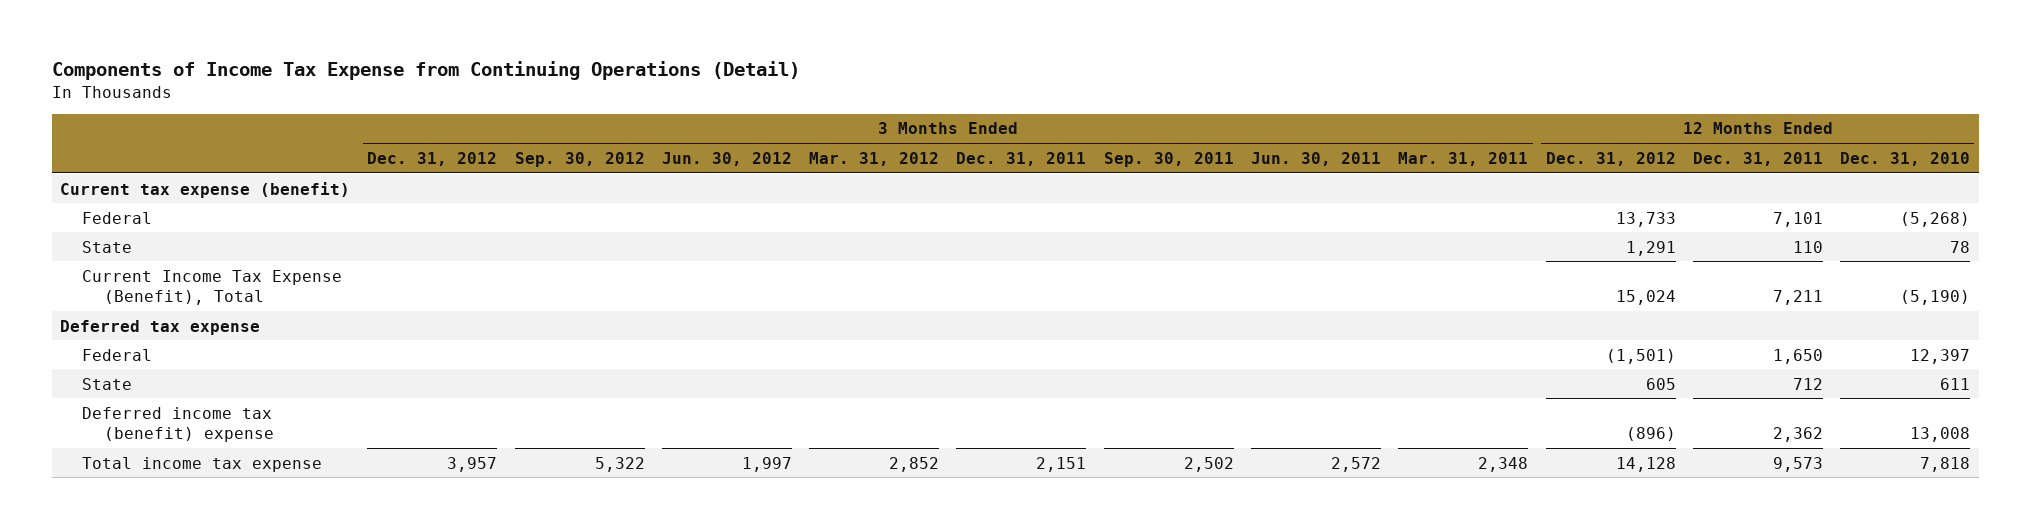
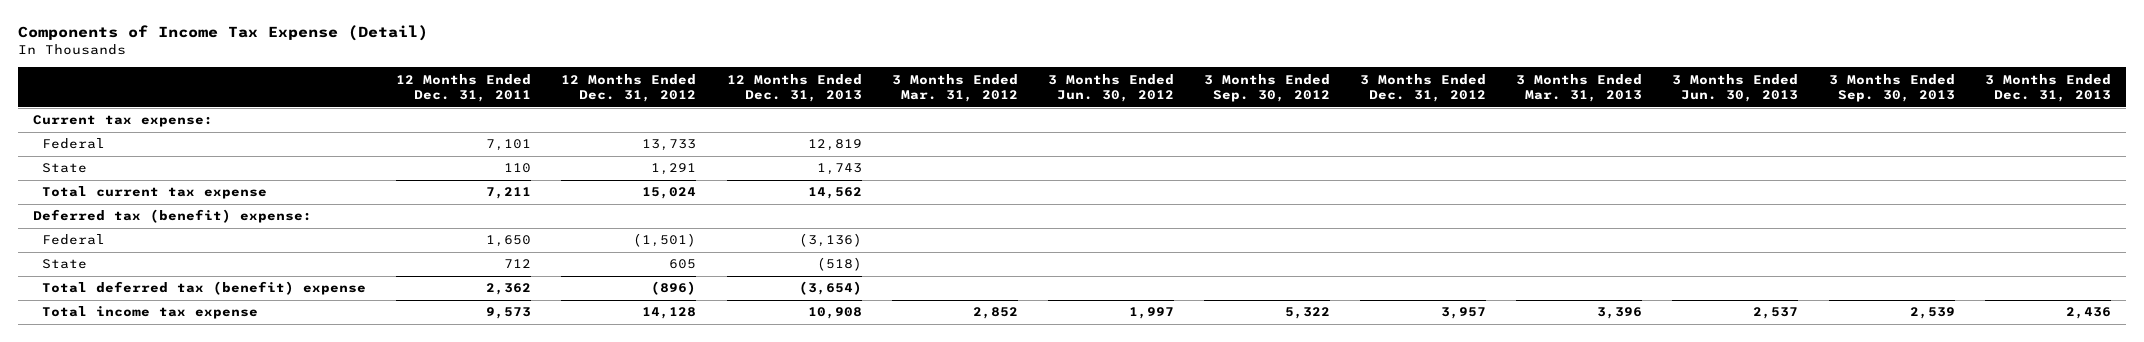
[51,61,800,81] Components of Income Tax Expense from Continuing Operations (Detail) -> [17,25,428,42] Components of Income Tax Expense (Detail)
[956,151,1087,166] Dec. 31, 2011 -> none
[1103,151,1234,167] Sep. 30, 2011 -> none
[1250,151,1381,166] Jun. 30, 2011 -> none
[1398,151,1529,166] Mar. 31, 2011 -> none
[1840,151,1971,166] Dec. 31, 2010 -> none
none -> [726,73,862,103] 12 Months Ended Dec. 31, 2013
none -> [1516,73,1643,103] 3 Months Ended Mar. 31, 2013
none -> [1672,73,1799,103] 3 Months Ended Jun. 30, 2013
none -> [1828,73,1955,103] 3 Months Ended Sep. 30, 2013
none -> [1984,73,2111,103] 3 Months Ended Dec. 31, 2013
[60,181,351,198] Current tax expense (benefit) -> [32,115,213,128] Current tax expense:
[82,269,343,305] Current Income Tax Expense (Benefit), Total -> [42,186,268,200] Total current tax expense
[60,319,261,335] Deferred tax expense -> [32,209,312,224] Deferred tax (benefit) expense:
[82,406,275,442] Deferred income tax (benefit) expense -> [42,281,367,296] Total deferred tax (benefit) expense

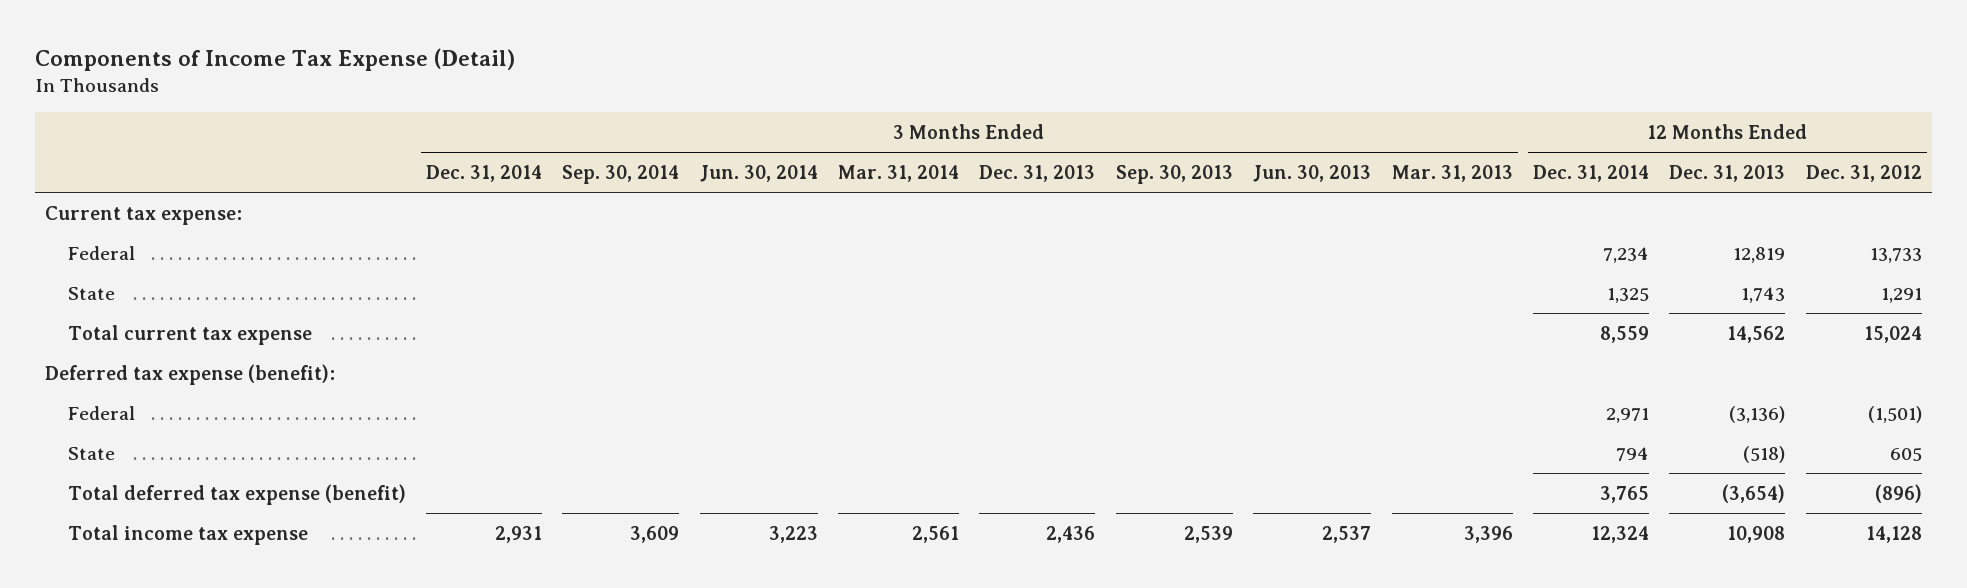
[396,73,532,103] 12 Months Ended Dec. 31, 2011 -> none
[891,73,1018,103] 3 Months Ended Mar. 31, 2012 -> none
[1047,73,1174,103] 3 Months Ended Jun. 30, 2012 -> none
[1204,73,1331,103] 3 Months Ended Sep. 30, 2012 -> none
[1360,73,1487,103] 3 Months Ended Dec. 31, 2012 -> none
none -> [425,165,542,183] Dec. 31, 2014
none -> [562,165,680,185] Sep. 30, 2014
none -> [699,165,818,183] Jun. 30, 2014
none -> [838,165,960,183] Mar. 31, 2014
none -> [1533,165,1650,183] Dec. 31, 2014
[32,209,312,224] Deferred tax (benefit) expense: -> [45,363,336,385] Deferred tax expense (benefit):
[42,281,367,296] Total deferred tax (benefit) expense -> [67,483,406,505] Total deferred tax expense (benefit)

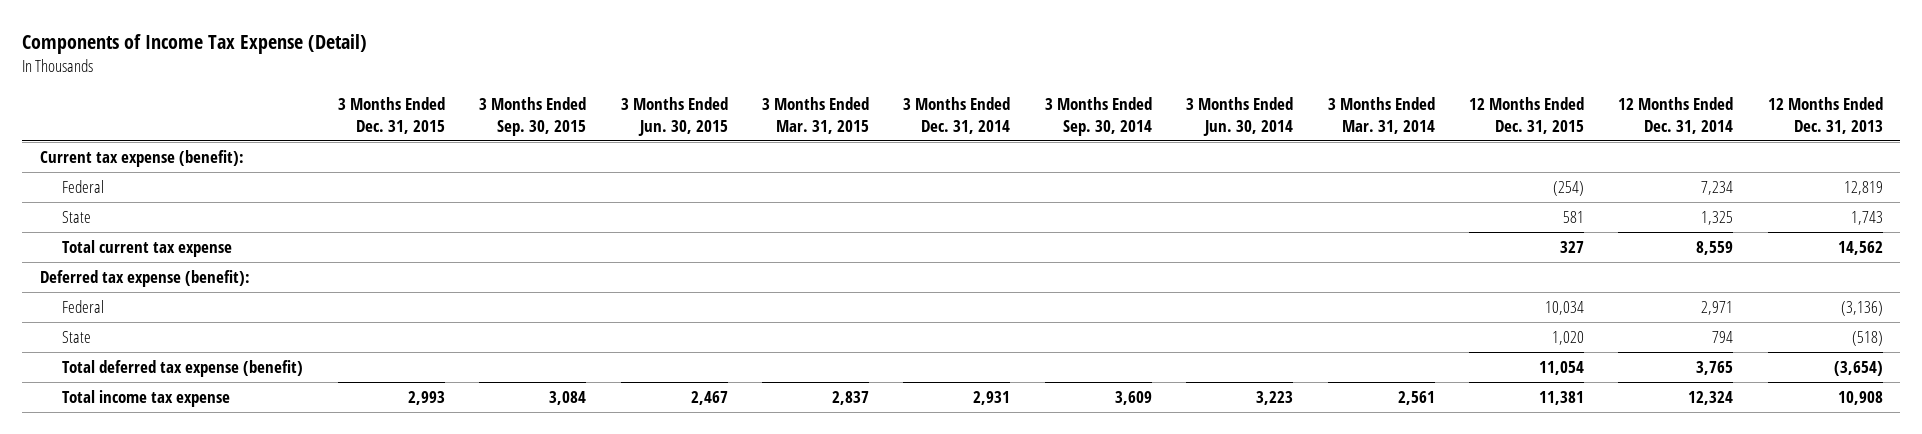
[979,165,1096,183] Dec. 31, 2013 -> none
[1115,165,1233,185] Sep. 30, 2013 -> none
[1253,165,1372,183] Jun. 30, 2013 -> none
[1391,165,1513,183] Mar. 31, 2013 -> none
[1805,165,1922,183] Dec. 31, 2012 -> none
none -> [337,97,445,134] 3 Months Ended Dec. 31, 2015
none -> [479,97,587,136] 3 Months Ended Sep. 30, 2015
none -> [620,97,728,136] 3 Months Ended Jun. 30, 2015
none -> [761,97,869,134] 3 Months Ended Mar. 31, 2015
none -> [1469,97,1585,134] 12 Months Ended Dec. 31, 2015
[45,205,243,225] Current tax expense: -> [39,150,244,168] Current tax expense (benefit):

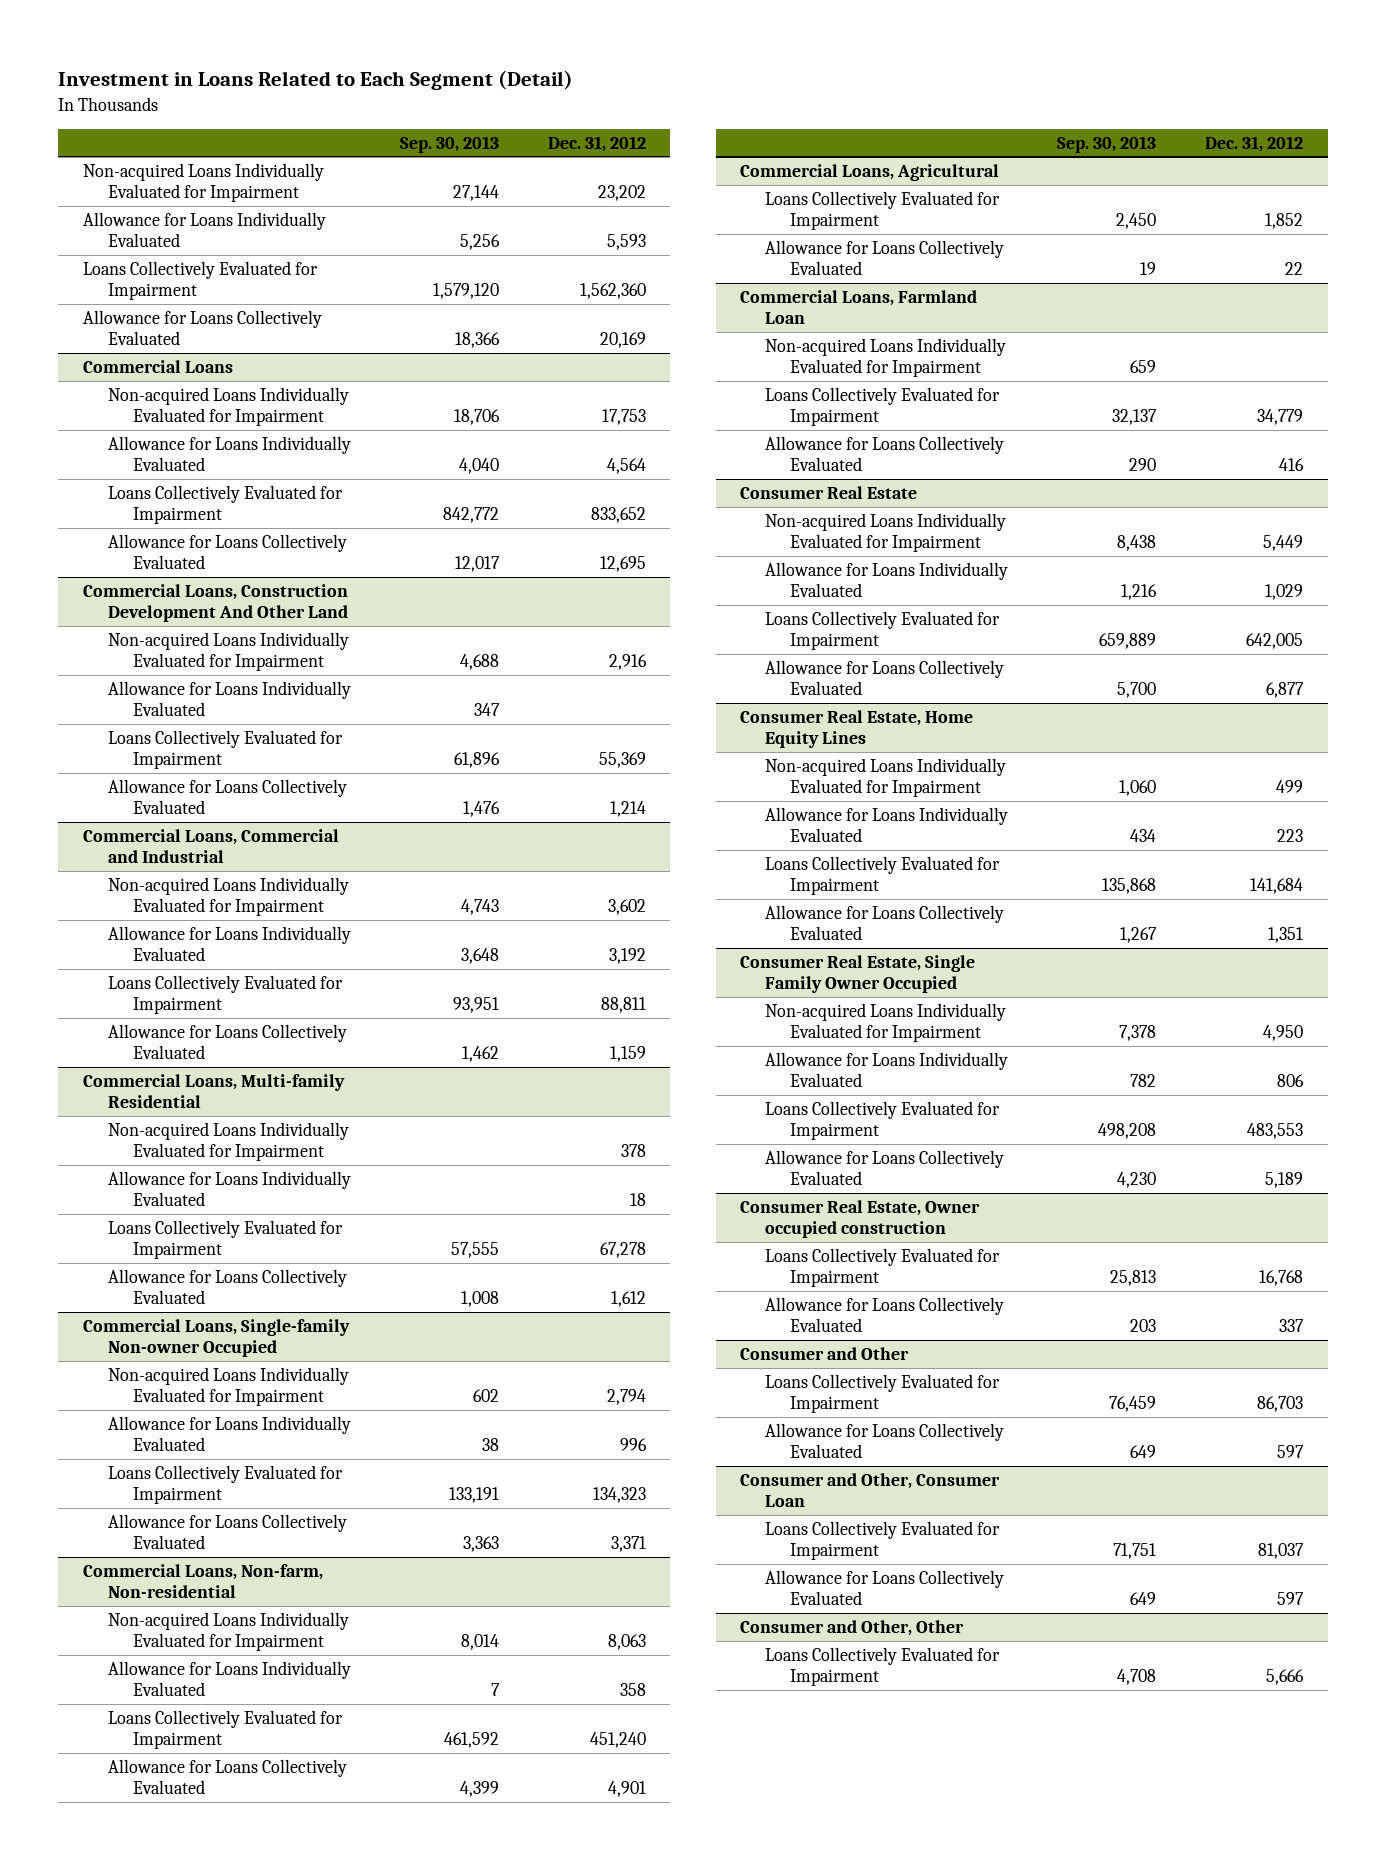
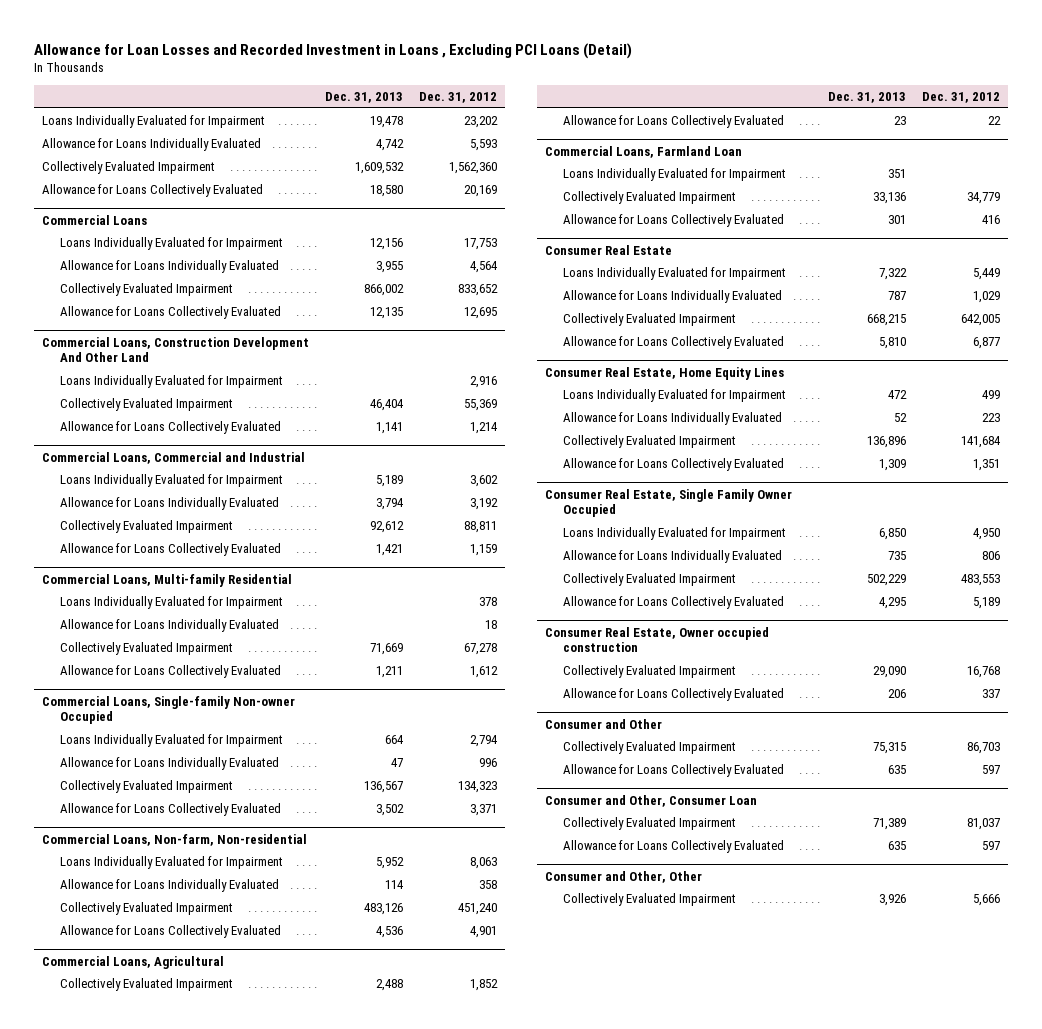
[58,70,574,91] Investment in Loans Related to Each Segment (Detail) -> [34,42,633,59] Allowance for Loan Losses and Recorded Investment in Loans , Excluding PCI Loans (Detail)
[399,135,499,153] Sep. 30, 2013 -> none
none -> [325,92,404,104] Dec. 31, 2013
[82,163,324,202] Non-acquired Loans Individually Evaluated for Impairment -> [42,114,266,128] Loans Individually Evaluated for Impairment
[82,261,318,300] Loans Collectively Evaluated for Impairment -> [42,160,216,174] Collectively Evaluated Impairment
[107,387,349,426] Non-acquired Loans Individually Evaluated for Impairment -> [59,236,283,250] Loans Individually Evaluated for Impairment
[107,485,343,524] Loans Collectively Evaluated for Impairment -> [59,282,233,296] Collectively Evaluated Impairment
[107,681,351,716] Allowance for Loans Individually Evaluated -> none
[107,632,349,671] Non-acquired Loans Individually Evaluated for Impairment -> [59,374,283,388] Loans Individually Evaluated for Impairment
[107,730,343,769] Loans Collectively Evaluated for Impairment -> [59,397,233,411] Collectively Evaluated Impairment
[107,877,349,916] Non-acquired Loans Individually Evaluated for Impairment -> [59,473,283,487] Loans Individually Evaluated for Impairment
[107,975,343,1014] Loans Collectively Evaluated for Impairment -> [59,519,233,533] Collectively Evaluated Impairment
[107,1122,349,1161] Non-acquired Loans Individually Evaluated for Impairment -> [59,595,283,609] Loans Individually Evaluated for Impairment
[107,1220,343,1259] Loans Collectively Evaluated for Impairment -> [59,641,233,655] Collectively Evaluated Impairment
[107,1367,349,1406] Non-acquired Loans Individually Evaluated for Impairment -> [59,733,283,747] Loans Individually Evaluated for Impairment
[107,1465,343,1504] Loans Collectively Evaluated for Impairment -> [59,779,233,793] Collectively Evaluated Impairment
[107,1612,349,1651] Non-acquired Loans Individually Evaluated for Impairment -> [59,855,283,869] Loans Individually Evaluated for Impairment
[107,1710,343,1749] Loans Collectively Evaluated for Impairment -> [59,901,233,915] Collectively Evaluated Impairment
[765,191,1001,230] Loans Collectively Evaluated for Impairment -> [59,977,233,991] Collectively Evaluated Impairment
[765,338,1007,377] Non-acquired Loans Individually Evaluated for Impairment -> [562,167,786,181] Loans Individually Evaluated for Impairment
[765,387,1001,426] Loans Collectively Evaluated for Impairment -> [562,190,736,204] Collectively Evaluated Impairment
[765,513,1007,552] Non-acquired Loans Individually Evaluated for Impairment -> [562,266,786,280] Loans Individually Evaluated for Impairment
[765,611,1001,650] Loans Collectively Evaluated for Impairment -> [562,312,736,326] Collectively Evaluated Impairment
[765,758,1007,797] Non-acquired Loans Individually Evaluated for Impairment -> [562,388,786,402] Loans Individually Evaluated for Impairment
[765,856,1001,895] Loans Collectively Evaluated for Impairment -> [562,434,736,448] Collectively Evaluated Impairment
[765,1003,1007,1042] Non-acquired Loans Individually Evaluated for Impairment -> [562,526,786,540] Loans Individually Evaluated for Impairment
[765,1101,1001,1140] Loans Collectively Evaluated for Impairment -> [562,572,736,586] Collectively Evaluated Impairment
[765,1248,1001,1287] Loans Collectively Evaluated for Impairment -> [562,664,736,678] Collectively Evaluated Impairment
[765,1374,1001,1413] Loans Collectively Evaluated for Impairment -> [562,740,736,754] Collectively Evaluated Impairment
[765,1521,1001,1560] Loans Collectively Evaluated for Impairment -> [562,816,736,830] Collectively Evaluated Impairment
[765,1647,1001,1686] Loans Collectively Evaluated for Impairment -> [562,892,736,906] Collectively Evaluated Impairment

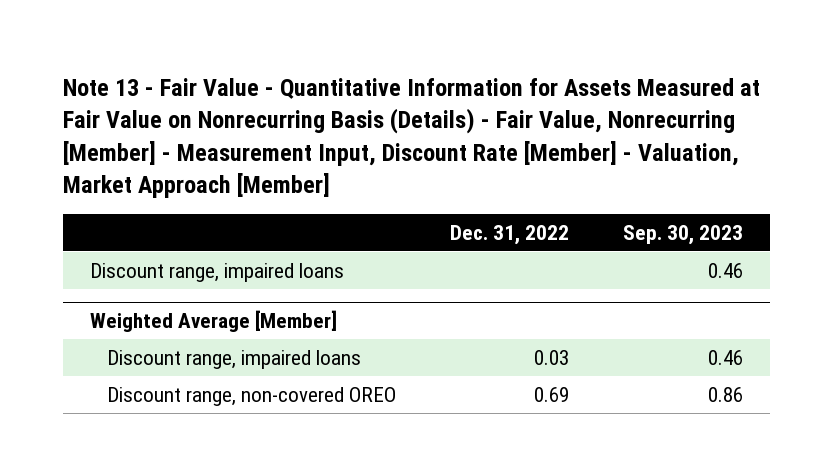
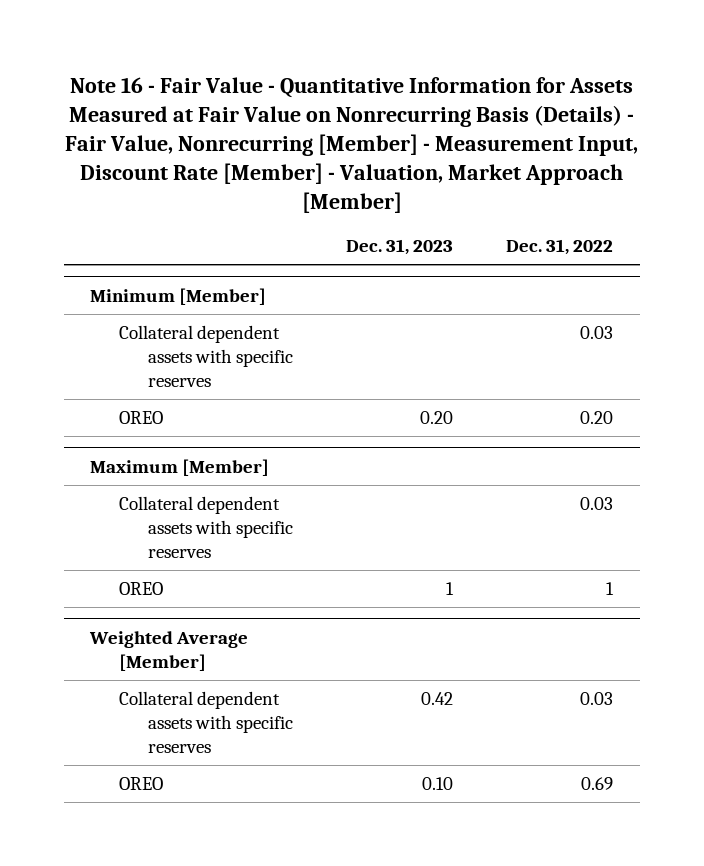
[62,77,760,199] Note 13 - Fair Value - Quantitative Information for Assets Measured at Fair Value on Nonrecurring Basis (Details) - Fair Value, Nonrecurring [Member] - Measurement Input, Discount Rate [Member] - Valuation, Market Approach [Member] -> [64,76,638,213] Note 16 - Fair Value - Quantitative Information for Assets Measured at Fair Value on Nonrecurring Basis (Details) - Fair Value, Nonrecurring [Member] - Measurement Input, Discount Rate [Member] - Valuation, Market Approach [Member]
[623,224,744,245] Sep. 30, 2023 -> none
none -> [346,239,454,256] Dec. 31, 2023
[90,262,345,282] Discount range, impaired loans -> none
none -> [90,287,267,305] Minimum [Member]
none -> [119,324,294,387] Collateral dependent assets with specific reserves
none -> [119,410,164,424] OREO
none -> [90,458,270,476] Maximum [Member]
none -> [119,495,294,558] Collateral dependent assets with specific reserves
none -> [119,581,164,595] OREO
[106,349,361,369] Discount range, impaired loans -> none
none -> [119,690,294,753] Collateral dependent assets with specific reserves
[106,386,396,406] Discount range, non-covered OREO -> [119,776,164,790] OREO

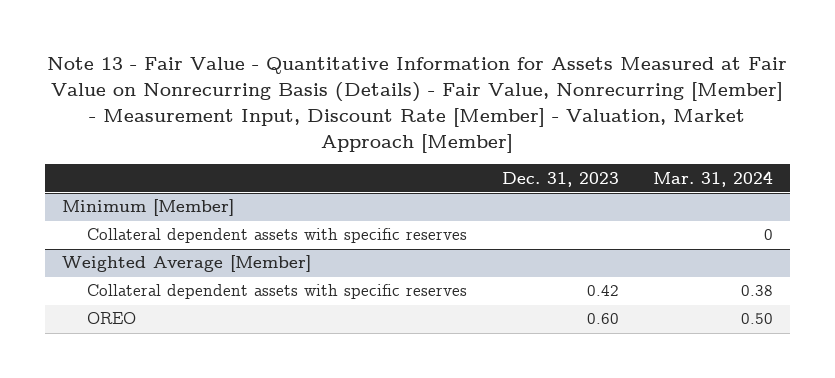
[64,76,638,213] Note 16 - Fair Value - Quantitative Information for Assets Measured at Fair Value on Nonrecurring Basis (Details) - Fair Value, Nonrecurring [Member] - Measurement Input, Discount Rate [Member] - Valuation, Market Approach [Member] -> [47,57,788,153] Note 13 - Fair Value - Quantitative Information for Assets Measured at Fair Value on Nonrecurring Basis (Details) - Fair Value, Nonrecurring [Member] - Measurement Input, Discount Rate [Member] - Valuation, Market Approach [Member]
[506,239,614,256] Dec. 31, 2022 -> none
none -> [652,170,773,187] Mar. 31, 2024
[119,410,164,424] OREO -> none
[90,458,270,476] Maximum [Member] -> none
[119,495,294,558] Collateral dependent assets with specific reserves -> none
[119,581,164,595] OREO -> none
[422,776,454,790] 0.10 -> [586,313,619,325] 0.60

